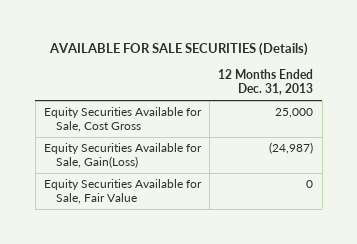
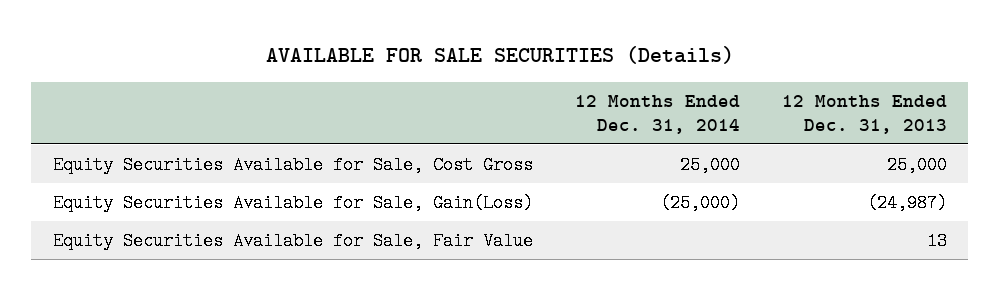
none -> [574,95,740,135] 12 Months Ended Dec. 31, 2014
[306,180,314,189] 0 -> [926,231,947,250] 13

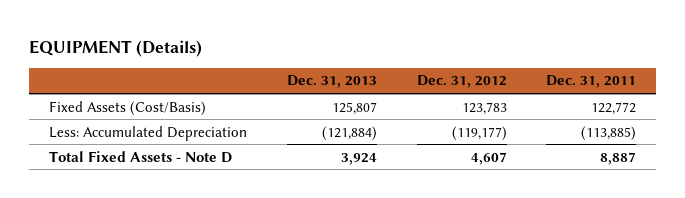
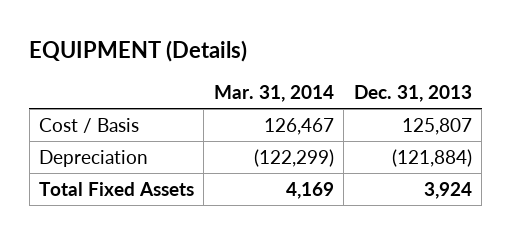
[416,75,507,89] Dec. 31, 2012 -> none
[546,75,637,89] Dec. 31, 2011 -> none
none -> [213,85,334,103] Mar. 31, 2014
[49,100,207,116] Fixed Assets (Cost/Basis) -> [39,117,140,133] Cost / Basis
[49,125,248,141] Less: Accumulated Depreciation -> [39,149,149,167] Depreciation
[49,150,233,163] Total Fixed Assets - Note D -> [39,181,195,196] Total Fixed Assets

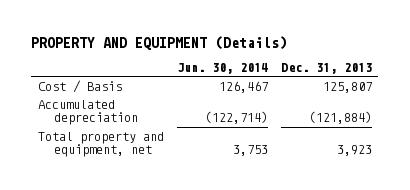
[29,40,248,63] EQUIPMENT (Details) -> [31,35,288,50] PROPERTY AND EQUIPMENT (Details)
[213,85,334,103] Mar. 31, 2014 -> none
none -> [176,63,268,75] Jun. 30, 2014
[39,181,195,196] Total Fixed Assets -> none
[39,149,149,167] Depreciation -> [37,99,139,126] Accumulated depreciation
none -> [37,131,164,158] Total property and equipment, net

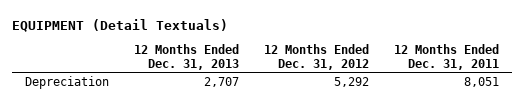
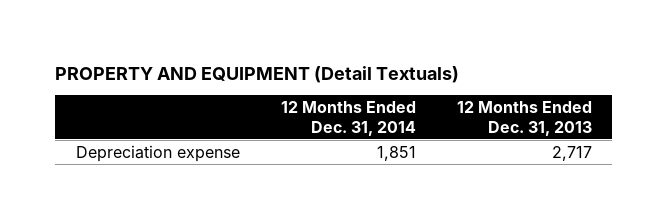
[12,18,229,32] EQUIPMENT (Detail Textuals) -> [55,65,460,83] PROPERTY AND EQUIPMENT (Detail Textuals)
[263,43,369,70] 12 Months Ended Dec. 31, 2012 -> none
[394,43,500,70] 12 Months Ended Dec. 31, 2011 -> none
none -> [280,100,416,136] 12 Months Ended Dec. 31, 2014
[24,75,109,89] Depreciation -> [75,144,240,162] Depreciation expense
[203,76,239,87] 2,707 -> [551,145,592,161] 2,717

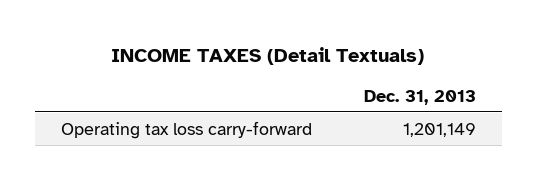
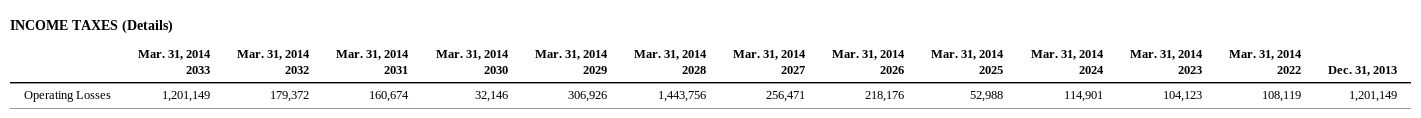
[111,47,425,66] INCOME TAXES (Detail Textuals) -> [10,19,174,33] INCOME TAXES (Details)
none -> [138,50,212,75] Mar. 31, 2014 2033
none -> [237,50,311,75] Mar. 31, 2014 2032
none -> [336,50,410,75] Mar. 31, 2014 2031
none -> [435,50,509,75] Mar. 31, 2014 2030
none -> [534,50,608,75] Mar. 31, 2014 2029
none -> [633,50,707,75] Mar. 31, 2014 2028
none -> [733,50,807,75] Mar. 31, 2014 2027
none -> [832,50,906,75] Mar. 31, 2014 2026
none -> [931,50,1005,75] Mar. 31, 2014 2025
none -> [1030,50,1104,75] Mar. 31, 2014 2024
none -> [1129,50,1203,75] Mar. 31, 2014 2023
none -> [1228,50,1302,75] Mar. 31, 2014 2022
[60,121,312,140] Operating tax loss carry-forward -> [24,91,112,103] Operating Losses

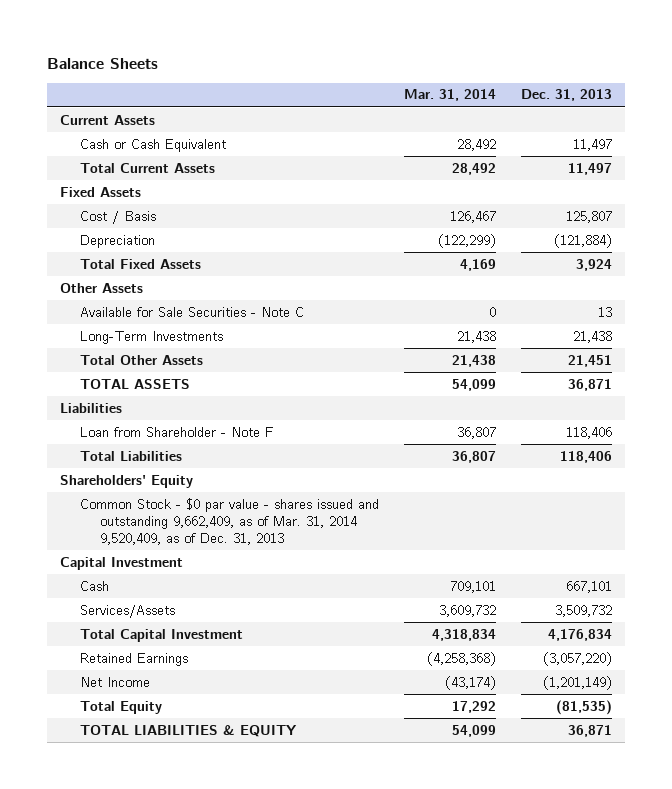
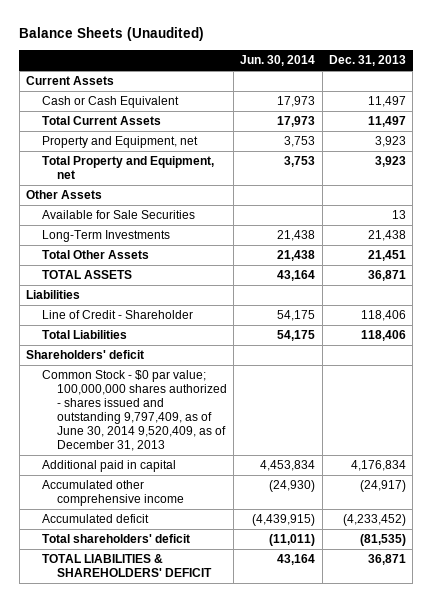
[46,57,158,69] Balance Sheets -> [19,26,205,41] Balance Sheets (Unaudited)
[404,89,497,102] Mar. 31, 2014 -> none
none -> [240,55,316,67] Jun. 30, 2014
[59,186,141,197] Fixed Assets -> none
[79,210,156,224] Cost / Basis -> none
[79,234,155,248] Depreciation -> none
[79,258,201,269] Total Fixed Assets -> none
none -> [41,136,198,149] Property and Equipment, net
none -> [41,156,214,180] Total Property and Equipment, net
[79,306,304,317] Available for Sale Securities - Note C -> [41,210,195,220] Available for Sale Securities
[79,426,273,437] Loan from Shareholder - Note F -> [41,310,193,320] Line of Credit - Shareholder
[59,556,183,570] Capital Investment -> none
[79,580,109,591] Cash -> none
[79,604,175,618] Services/Assets -> none
[79,652,188,666] Retained Earnings -> none
[59,474,193,488] Shareholders' Equity -> [26,350,145,360] Shareholders' deficit
[79,497,379,545] Common Stock - $0 par value - shares issued and outstanding 9,662,409, as of Mar. 31, 2014 9,520,409, as of Dec. 31, 2013 -> [41,370,227,451] Common Stock - $0 par value; 100,000,000 shares authorized - shares issued and outstanding 9,797,409, as of June 30, 2014 9,520,409, as of December 31, 2013
[79,628,243,642] Total Capital Investment -> [41,460,176,473] Additional paid in capital
[79,676,150,687] Net Income -> [41,480,184,507] Accumulated other comprehensive income
[543,675,613,690] (1,201,149) -> [359,480,406,493] (24,917)
none -> [41,514,149,524] Accumulated deficit
[79,700,162,714] Total Equity -> [41,534,190,544] Total shareholders' deficit
[79,724,297,737] TOTAL LIABILITIES & EQUITY -> [41,554,212,578] TOTAL LIABILITIES & SHAREHOLDERS' DEFICIT

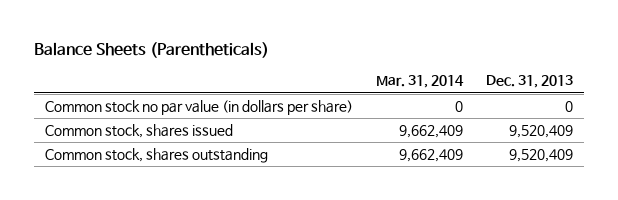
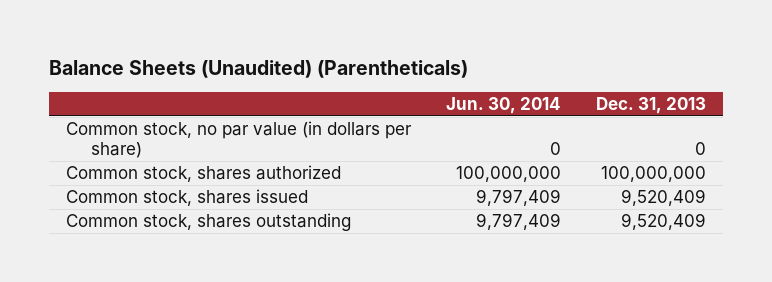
[33,41,269,58] Balance Sheets (Parentheticals) -> [48,59,468,78] Balance Sheets (Unaudited) (Parentheticals)
[376,75,465,89] Mar. 31, 2014 -> none
none -> [446,96,562,114] Jun. 30, 2014
[45,100,354,116] Common stock no par value (in dollars per share) -> [66,121,413,159] Common stock, no par value (in dollars per share)
none -> [66,165,342,183] Common stock, shares authorized

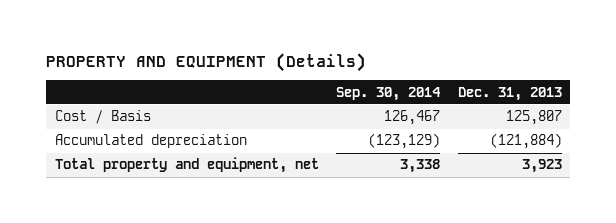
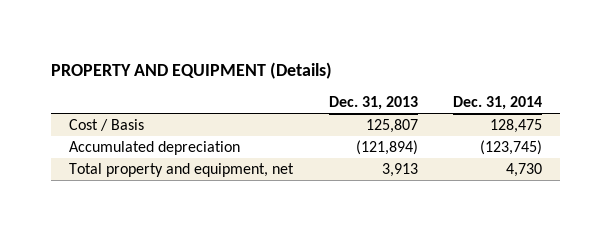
[336,86,442,101] Sep. 30, 2014 -> none
none -> [453,96,543,111] Dec. 31, 2014
[489,133,562,150] (121,884) -> [355,140,418,156] (121,894)
[521,159,562,174] 3,923 -> [381,163,418,178] 3,913

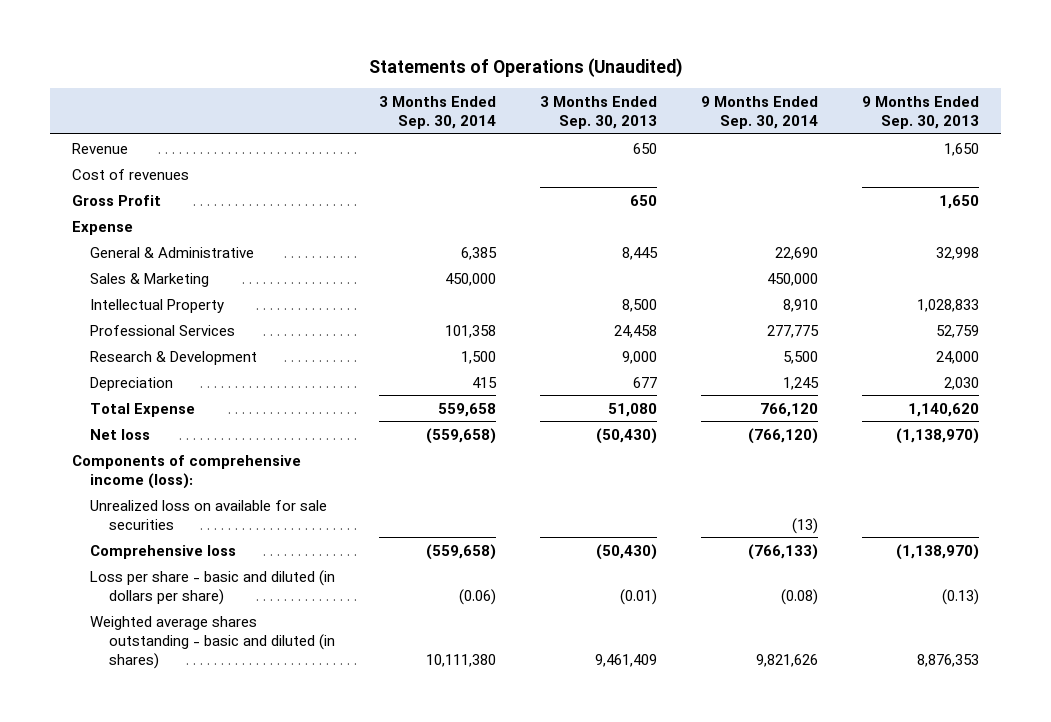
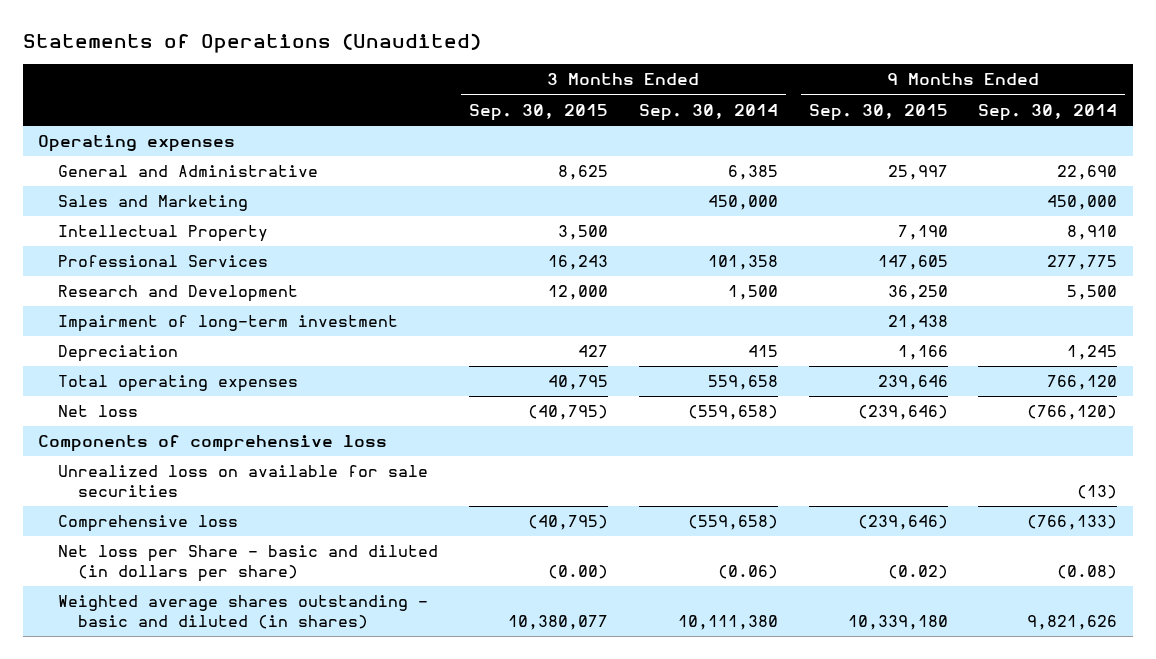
[540,96,658,130] 3 Months Ended Sep. 30, 2013 -> none
[862,96,980,130] 9 Months Ended Sep. 30, 2013 -> none
none -> [469,103,609,121] Sep. 30, 2015
none -> [808,103,948,121] Sep. 30, 2015
[71,142,128,154] Revenue -> none
[71,168,189,180] Cost of revenues -> none
[71,194,161,206] Gross Profit -> none
[71,220,133,235] Expense -> [38,135,236,153] Operating expenses
[90,246,255,258] General & Administrative -> [58,165,319,178] General and Administrative
[90,272,210,287] Sales & Marketing -> [58,195,249,212] Sales and Marketing
[90,350,258,365] Research & Development -> [58,285,299,303] Research and Development
none -> [58,315,399,333] Impairment of long-term investment
[90,402,196,417] Total Expense -> [58,375,299,393] Total operating expenses
[71,454,301,489] Components of comprehensive income (loss): -> [38,435,388,453] Components of comprehensive loss
[90,569,336,605] Loss per share - basic and diluted (in dollars per share) -> [58,545,439,582] Net loss per Share - basic and diluted (in dollars per share)

